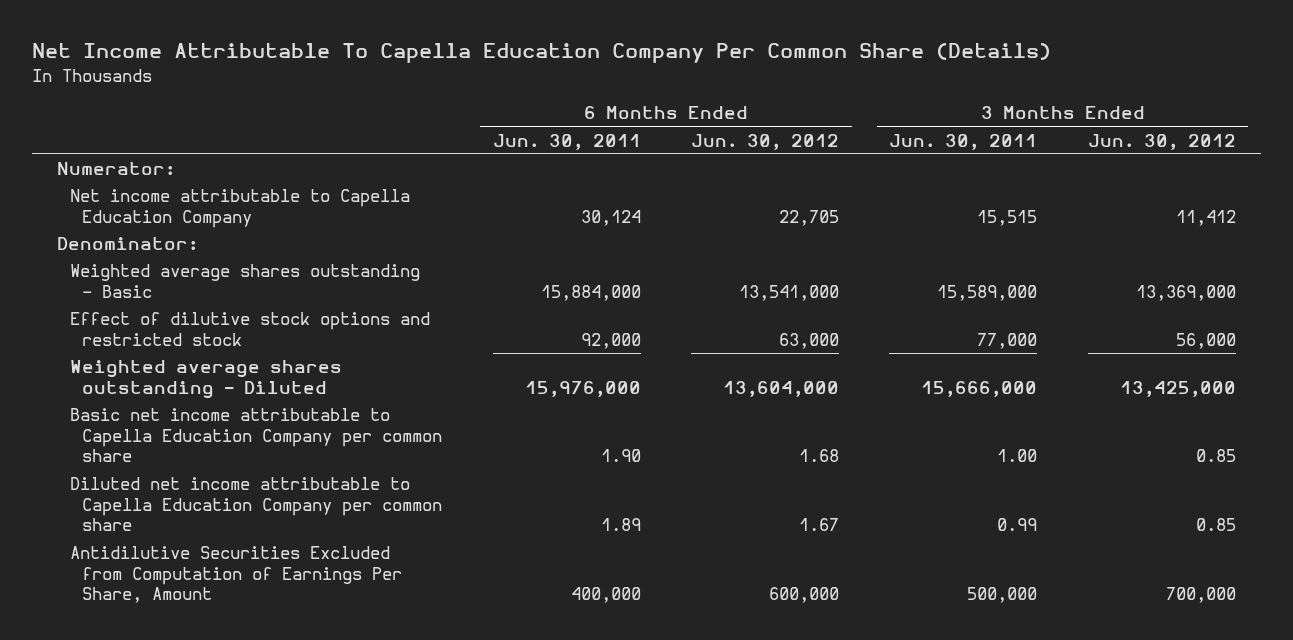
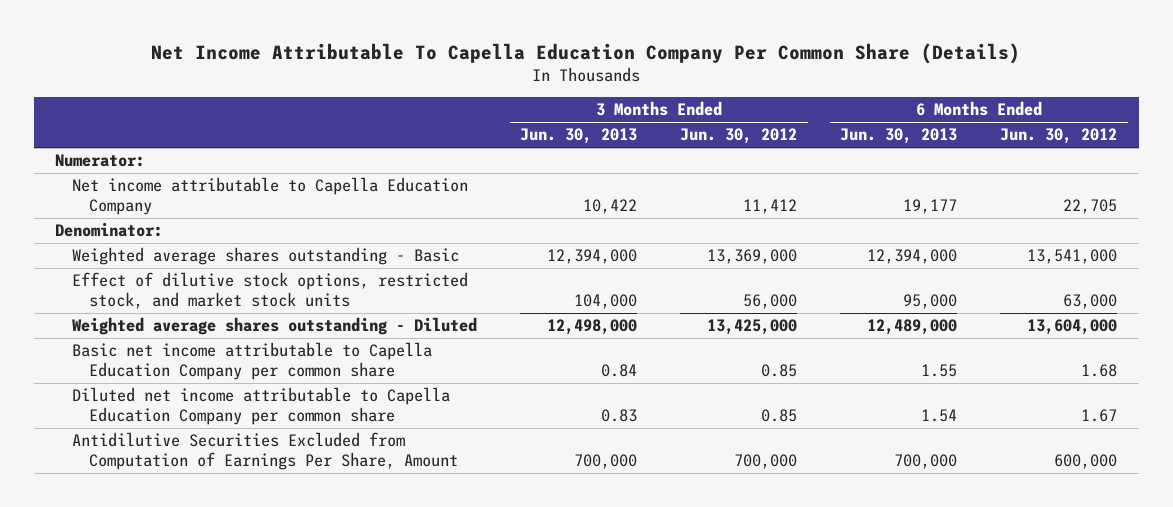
[492,133,641,150] Jun. 30, 2011 -> none
[889,133,1038,150] Jun. 30, 2011 -> none
none -> [520,128,638,145] Jun. 30, 2013
none -> [840,128,958,145] Jun. 30, 2013
[69,312,430,346] Effect of dilutive stock options and restricted stock -> [72,272,469,310] Effect of dilutive stock options, restricted stock, and market stock units

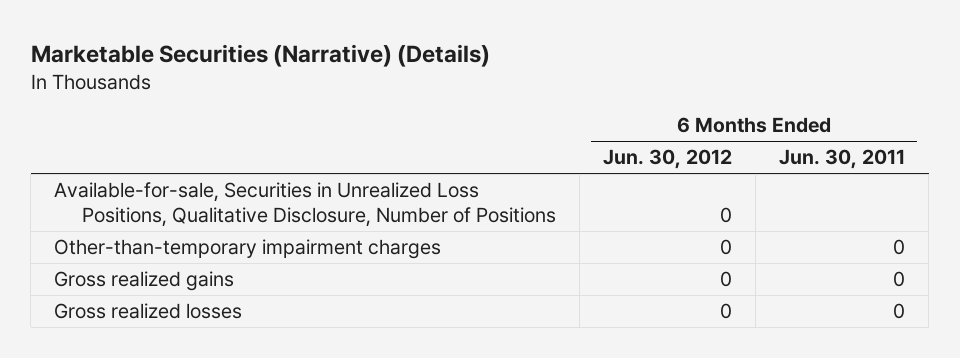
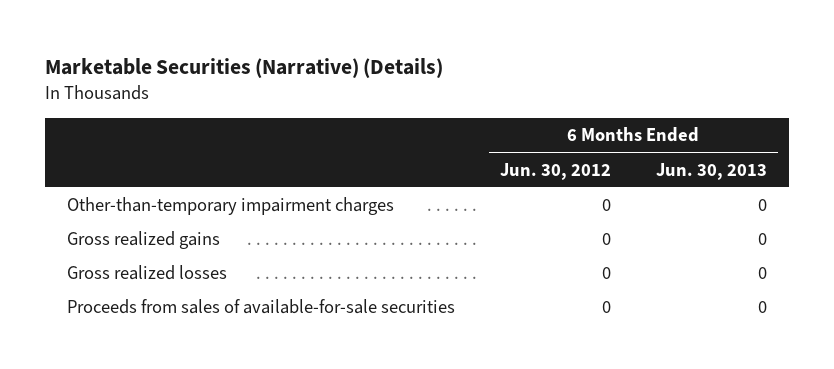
[779,149,906,170] Jun. 30, 2011 -> none
none -> [655,162,767,180] Jun. 30, 2013
[54,182,556,228] Available-for-sale, Securities in Unrealized Loss Positions, Qualitative Disclosure, Number of Positions -> none
none -> [67,299,456,315] Proceeds from sales of available-for-sale securities

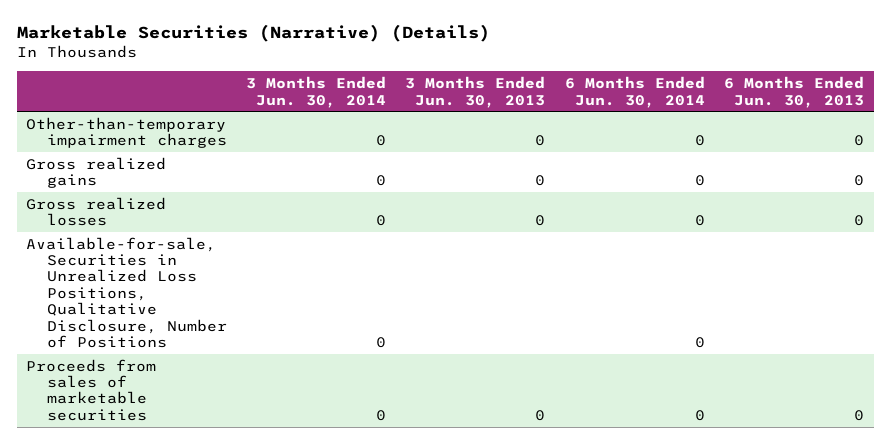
[499,162,611,180] Jun. 30, 2012 -> none
none -> [246,76,387,108] 3 Months Ended Jun. 30, 2014
none -> [405,76,546,108] 3 Months Ended Jun. 30, 2013
none -> [564,76,705,108] 6 Months Ended Jun. 30, 2014
none -> [26,236,227,349] Available-for-sale, Securities in Unrealized Loss Positions, Qualitative Disclosure, Number of Positions
[67,299,456,315] Proceeds from sales of available-for-sale securities -> [26,358,157,421] Proceeds from sales of marketable securities

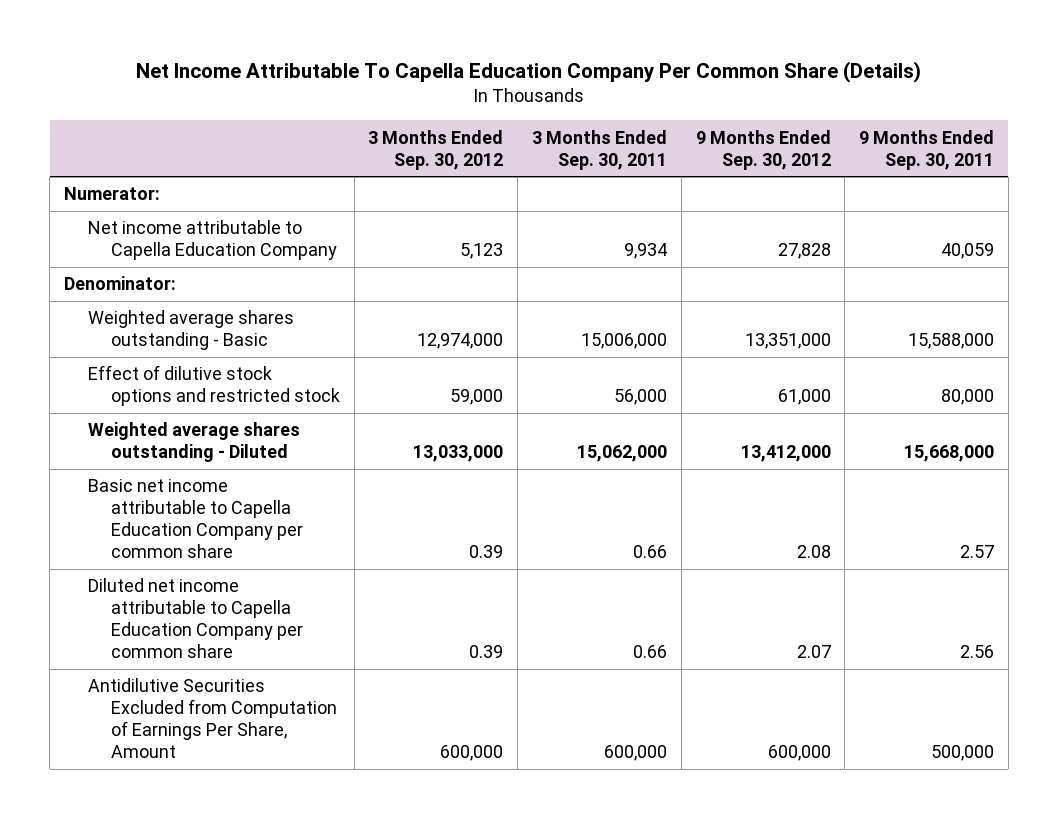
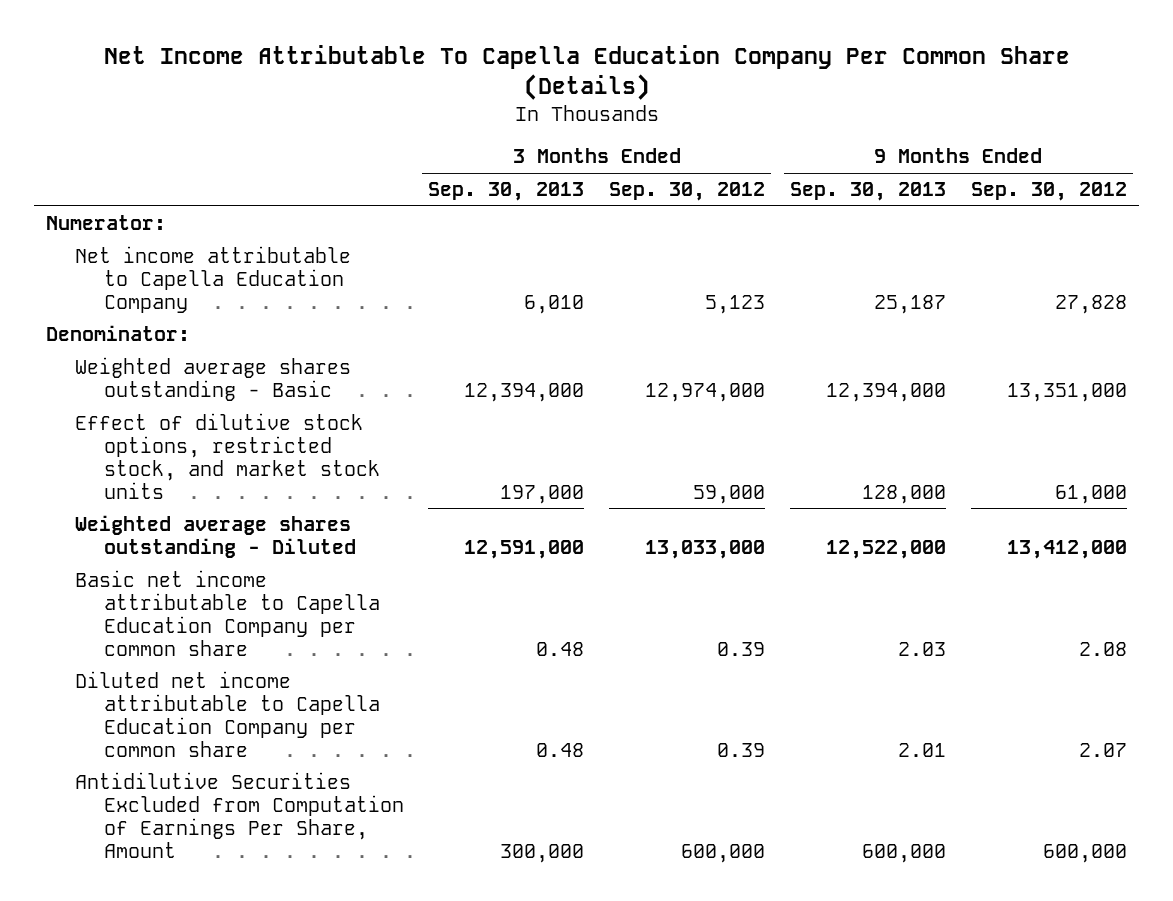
[531,129,667,170] 3 Months Ended Sep. 30, 2011 -> none
[859,129,995,170] 9 Months Ended Sep. 30, 2011 -> none
none -> [428,182,585,202] Sep. 30, 2013
none -> [790,182,947,202] Sep. 30, 2013
[87,365,340,407] Effect of dilutive stock options and restricted stock -> [74,413,380,499] Effect of dilutive stock options, restricted stock, and market stock units

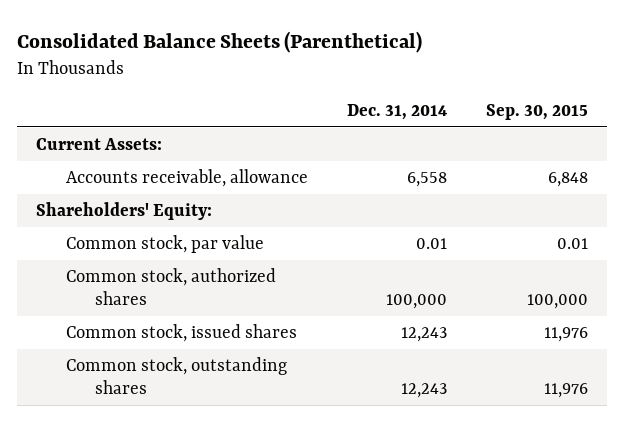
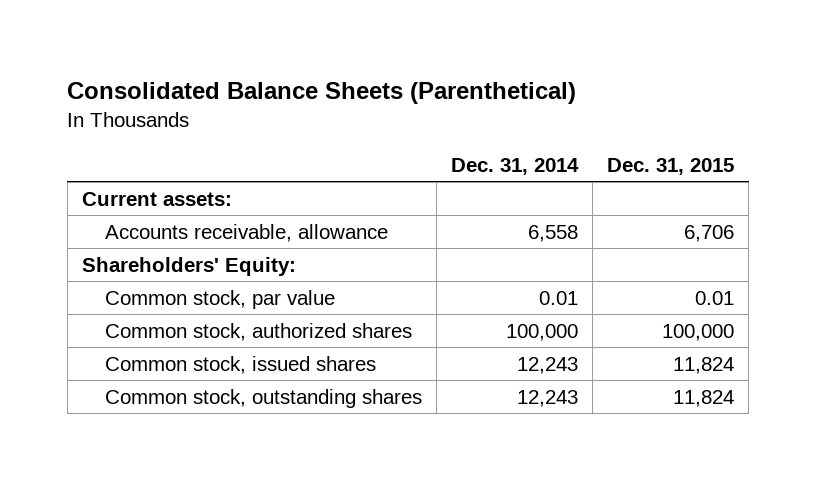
[485,104,588,121] Sep. 30, 2015 -> none
none -> [606,157,734,175] Dec. 31, 2015
[36,138,163,151] Current Assets: -> [81,191,232,206] Current assets:

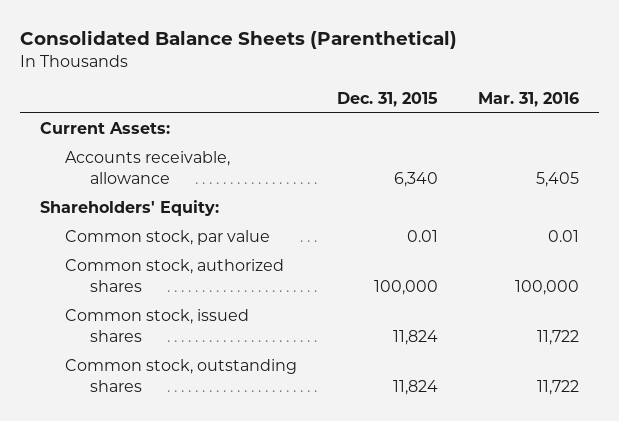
[450,157,579,175] Dec. 31, 2014 -> none
none -> [477,91,579,107] Mar. 31, 2016
[81,191,232,206] Current assets: -> [40,122,171,135] Current Assets:
[683,224,734,242] 6,706 -> [393,171,438,187] 6,340

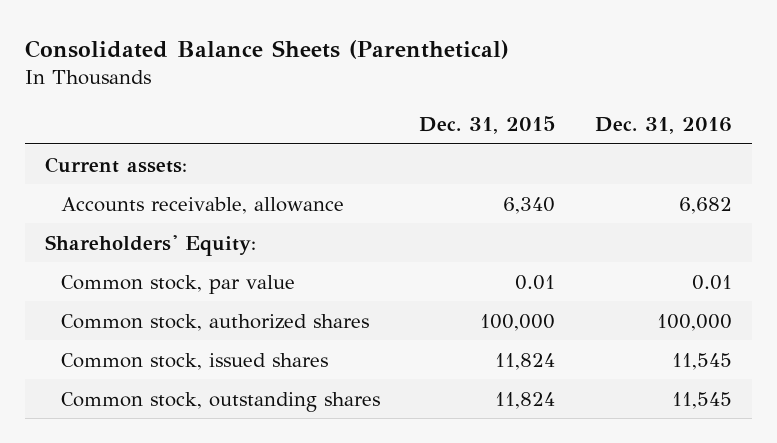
[477,91,579,107] Mar. 31, 2016 -> none
none -> [594,117,732,135] Dec. 31, 2016
[40,122,171,135] Current Assets: -> [45,156,188,173] Current assets:

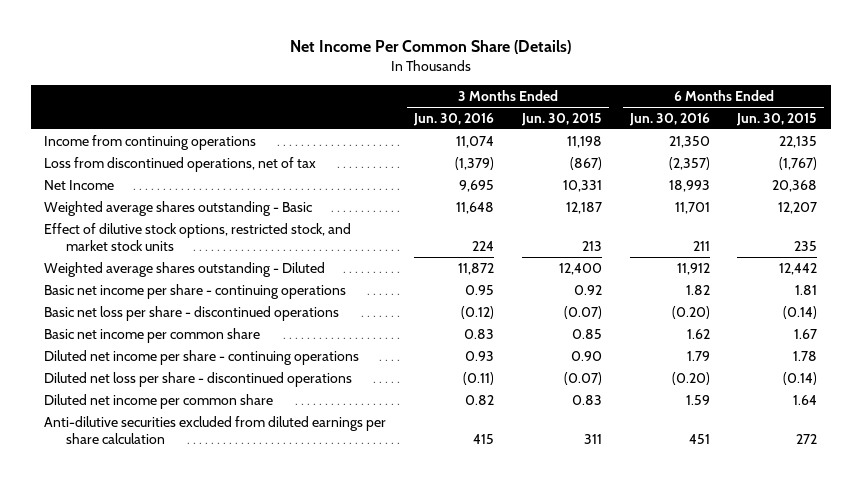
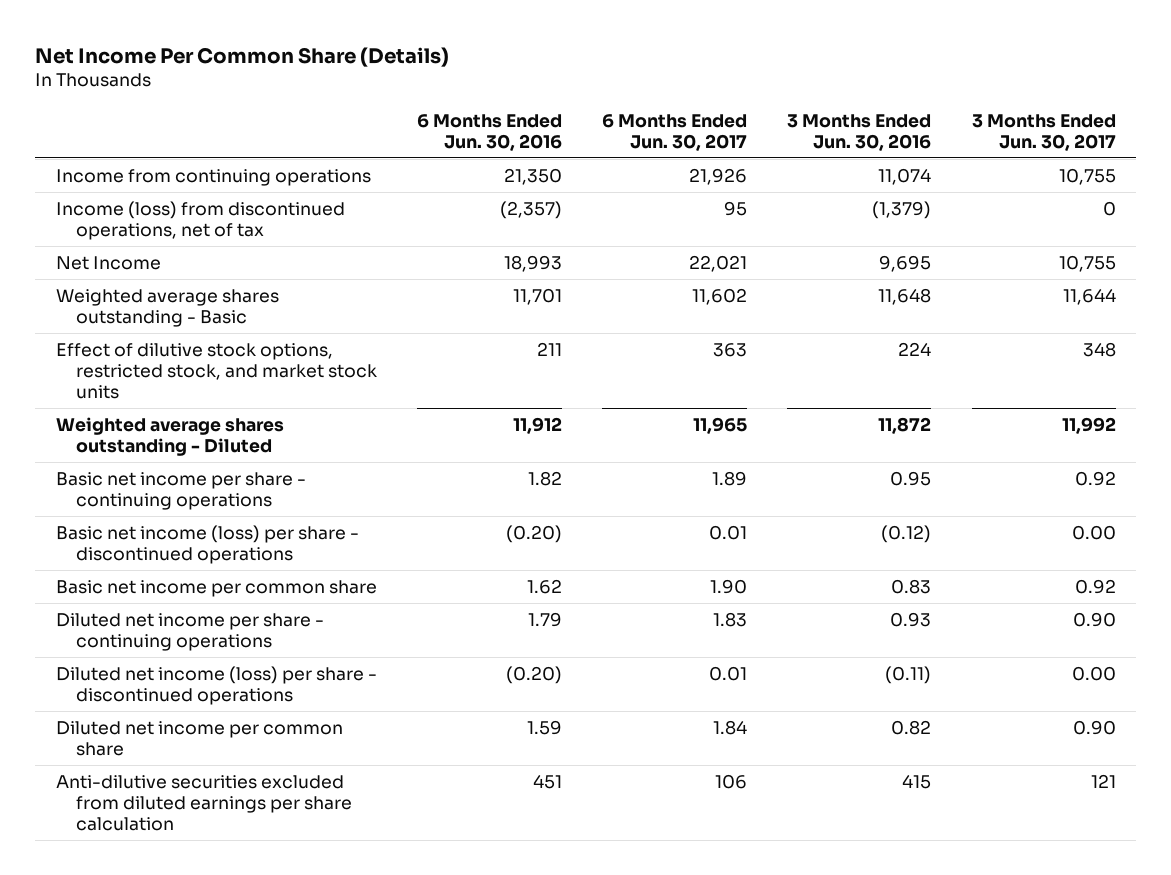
[520,112,602,126] Jun. 30, 2015 -> none
[736,112,818,126] Jun. 30, 2015 -> none
none -> [602,113,748,151] 6 Months Ended Jun. 30, 2017
none -> [971,113,1116,151] 3 Months Ended Jun. 30, 2017
[44,156,317,172] Loss from discontinued operations, net of tax -> [55,201,345,240] Income (loss) from discontinued operations, net of tax
[44,305,340,321] Basic net loss per share - discontinued operations -> [55,525,359,564] Basic net income (loss) per share - discontinued operations
[44,371,353,387] Diluted net loss per share - discontinued operations -> [55,666,377,705] Diluted net income (loss) per share - discontinued operations

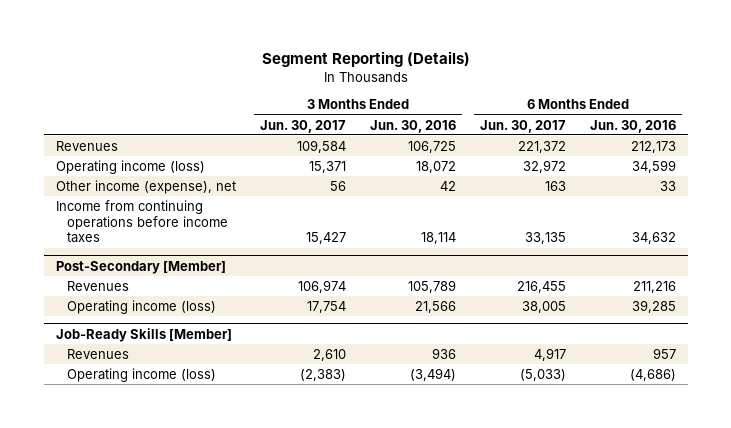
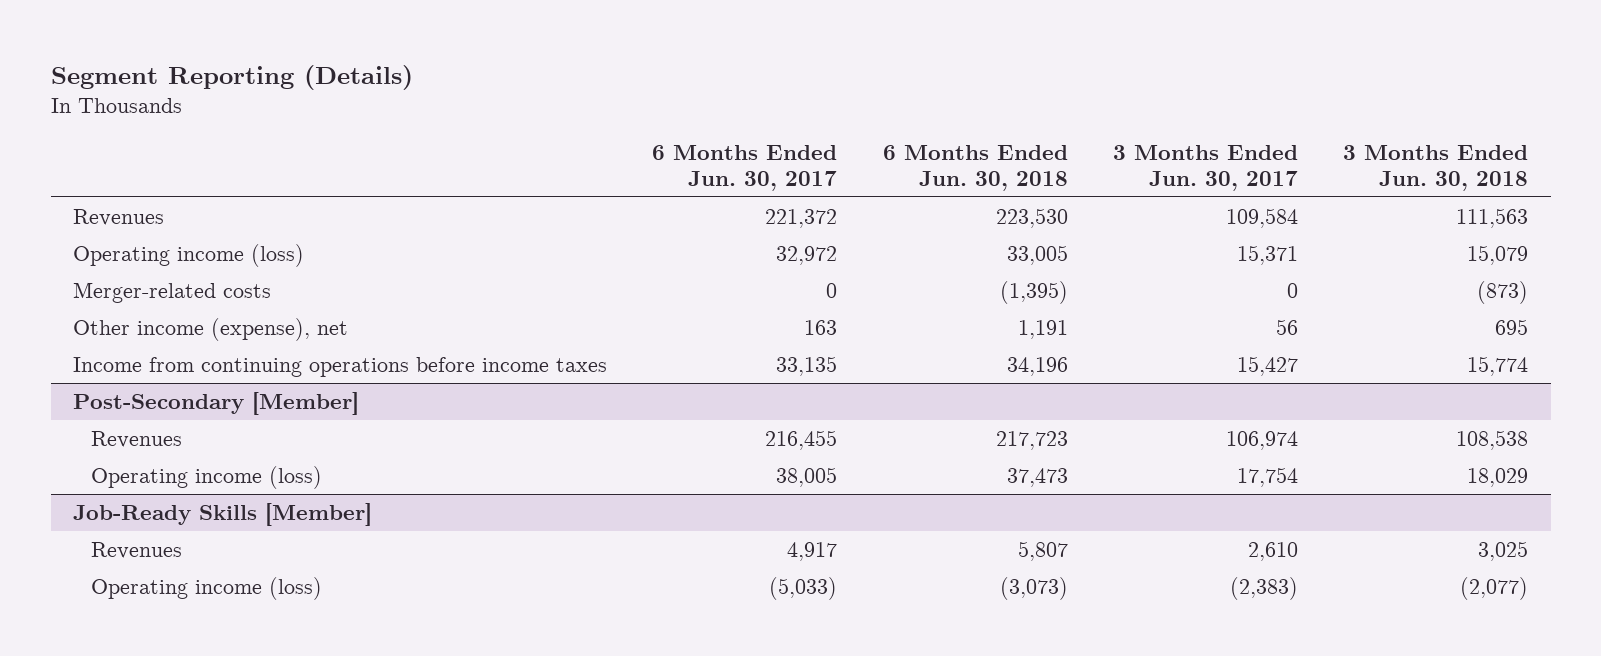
[369,119,456,133] Jun. 30, 2016 -> none
[589,119,676,133] Jun. 30, 2016 -> none
none -> [882,144,1068,191] 6 Months Ended Jun. 30, 2018
none -> [1343,144,1529,191] 3 Months Ended Jun. 30, 2018
none -> [73,281,272,303] Merger-related costs

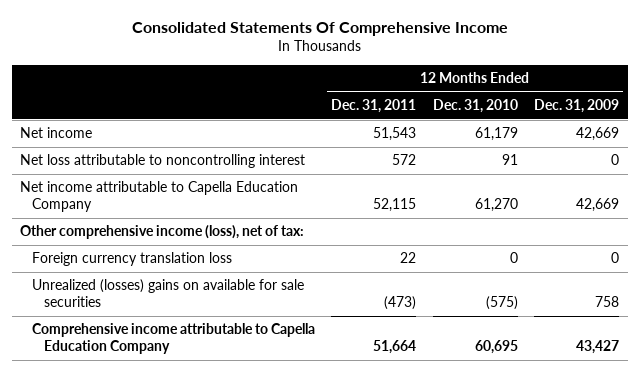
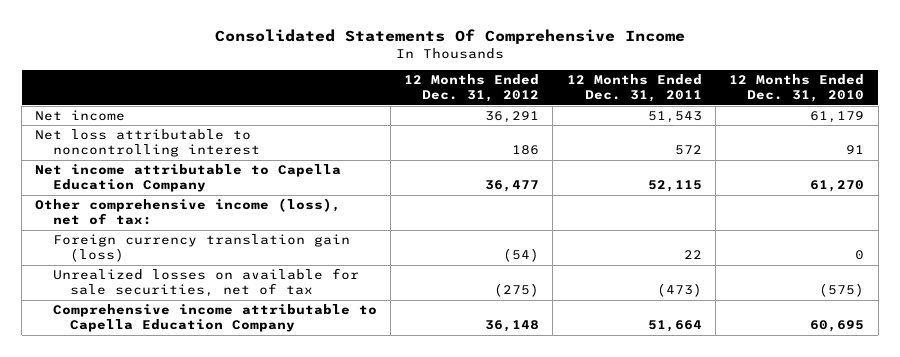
[534,99,620,114] Dec. 31, 2009 -> none
none -> [404,73,540,103] 12 Months Ended Dec. 31, 2012
[32,252,233,267] Foreign currency translation loss -> [52,233,350,263] Foreign currency translation gain (loss)
[32,279,305,308] Unrealized (losses) gains on available for sale securities -> [52,267,359,298] Unrealized losses on available for sale securities, net of tax

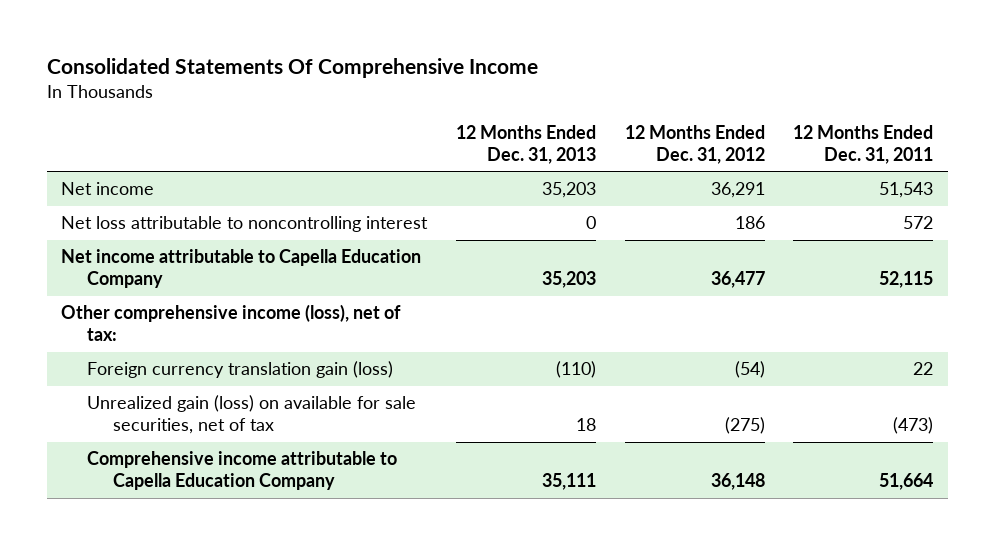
[729,73,865,103] 12 Months Ended Dec. 31, 2010 -> none
none -> [455,124,596,164] 12 Months Ended Dec. 31, 2013
[52,267,359,298] Unrealized losses on available for sale securities, net of tax -> [86,395,416,435] Unrealized gain (loss) on available for sale securities, net of tax

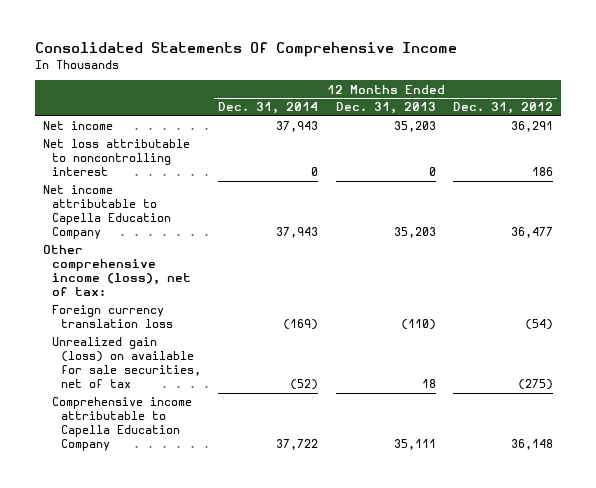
[793,124,934,164] 12 Months Ended Dec. 31, 2011 -> none
none -> [218,102,319,115] Dec. 31, 2014
[86,361,393,379] Foreign currency translation gain (loss) -> [52,305,174,329] Foreign currency translation loss

